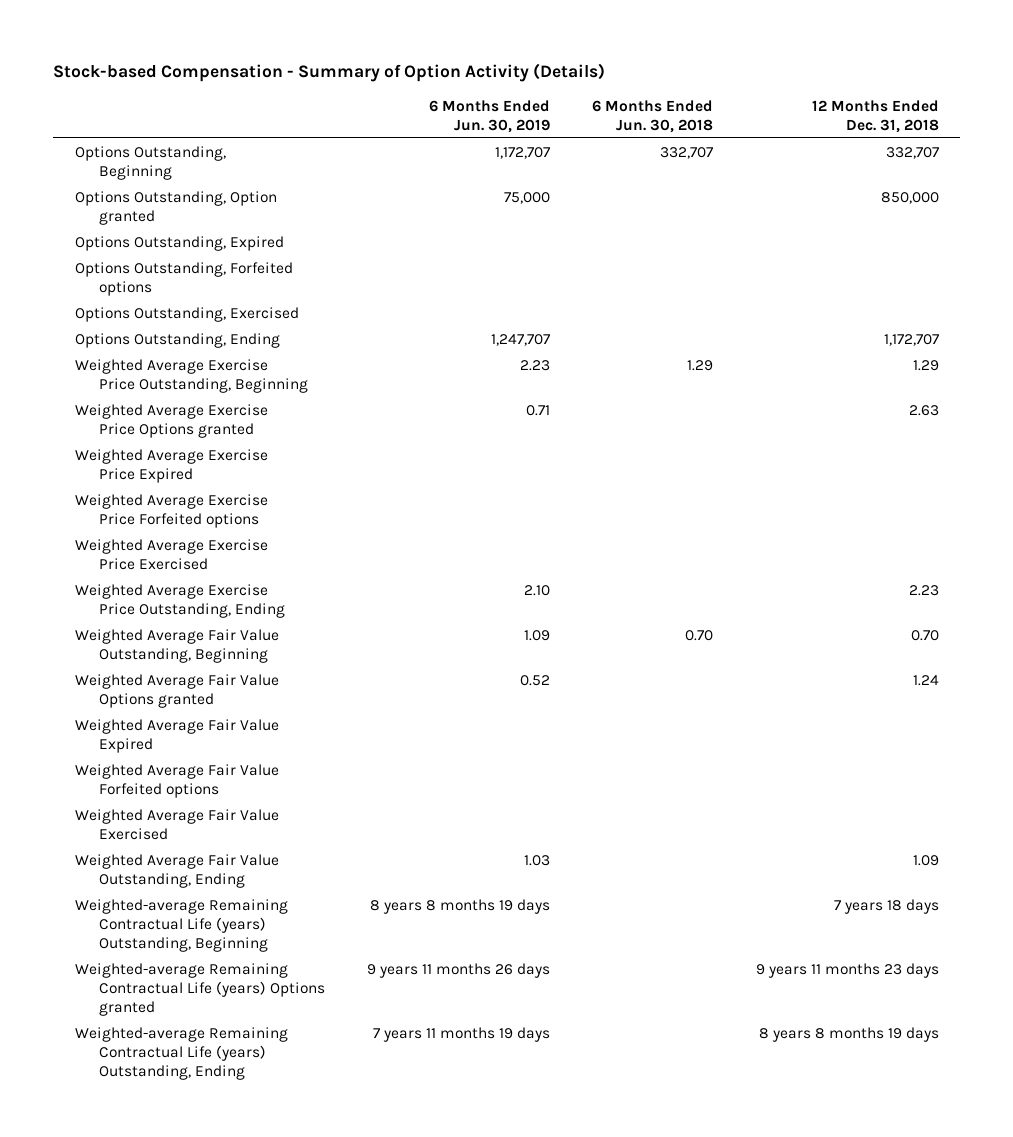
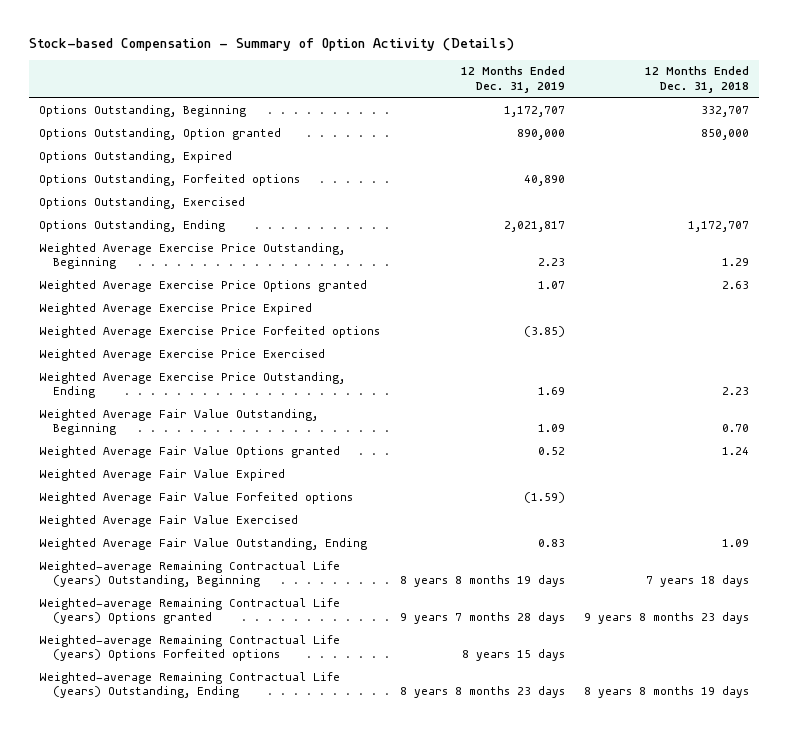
[429,99,551,133] 6 Months Ended Jun. 30, 2019 -> none
[592,99,714,133] 6 Months Ended Jun. 30, 2018 -> none
none -> [460,66,565,93] 12 Months Ended Dec. 31, 2019
[755,962,939,978] 9 years 11 months 23 days -> [584,611,750,624] 9 years 8 months 23 days
none -> [39,634,341,661] Weighted-average Remaining Contractual Life (years) Options Forfeited options

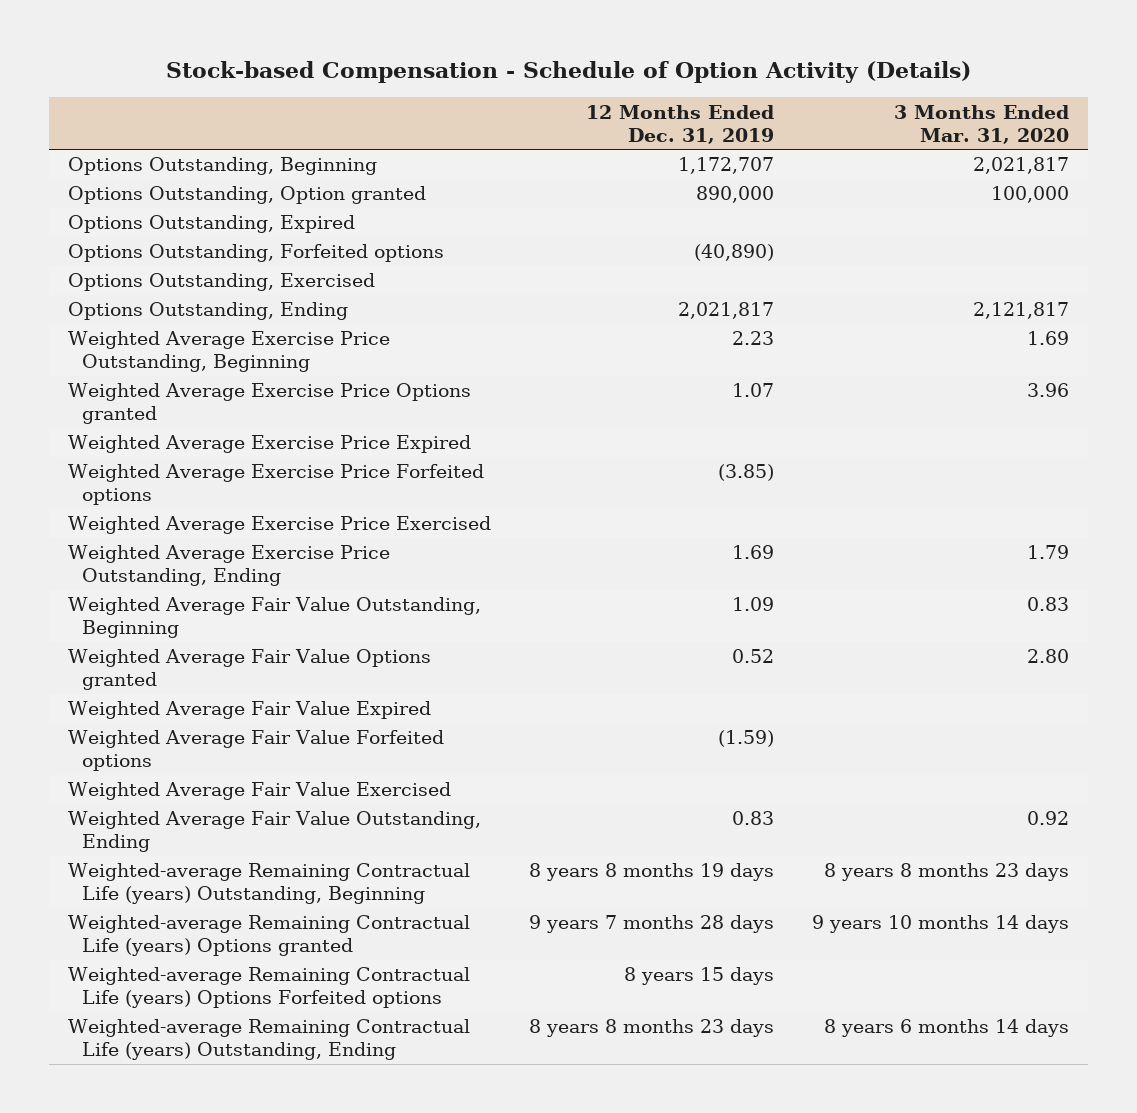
[29,37,515,51] Stock-based Compensation - Summary of Option Activity (Details) -> [166,61,972,84] Stock-based Compensation - Schedule of Option Activity (Details)
[645,66,750,93] 12 Months Ended Dec. 31, 2018 -> none
none -> [893,104,1069,144] 3 Months Ended Mar. 31, 2020
[523,174,565,186] 40,890 -> [693,244,774,262] (40,890)

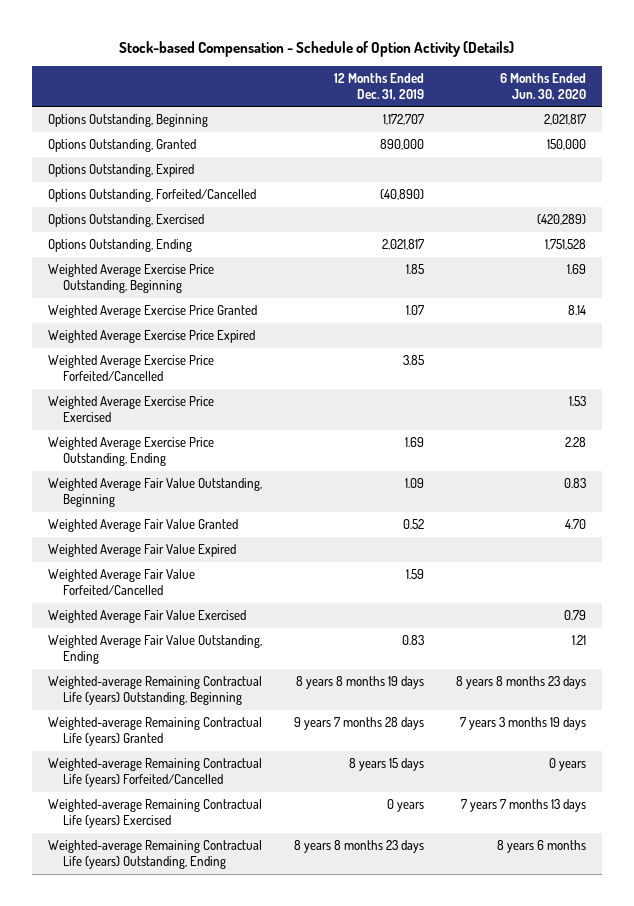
[893,104,1069,144] 3 Months Ended Mar. 31, 2020 -> none
none -> [500,73,587,100] 6 Months Ended Jun. 30, 2020
[68,186,427,205] Options Outstanding, Option granted -> [48,139,197,153] Options Outstanding, Granted
[68,244,445,263] Options Outstanding, Forfeited options -> [48,189,257,203] Options Outstanding, Forfeited/Cancelled
[731,331,774,346] 2.23 -> [406,264,425,275] 1.85
[68,383,472,425] Weighted Average Exercise Price Options granted -> [48,305,258,319] Weighted Average Exercise Price Granted
[68,464,485,506] Weighted Average Exercise Price Forfeited options -> [48,355,215,381] Weighted Average Exercise Price Forfeited/Cancelled
[717,464,774,482] (3.85) -> [403,355,425,366] 3.85
[68,649,432,691] Weighted Average Fair Value Options granted -> [48,519,239,533] Weighted Average Fair Value Granted
[68,730,445,772] Weighted Average Fair Value Forfeited options -> [48,569,196,595] Weighted Average Fair Value Forfeited/Cancelled
[717,730,774,748] (1.59) -> [406,569,425,580] 1.59
[68,915,471,957] Weighted-average Remaining Contractual Life (years) Options granted -> [48,717,263,746] Weighted-average Remaining Contractual Life (years) Granted
[68,967,471,1009] Weighted-average Remaining Contractual Life (years) Options Forfeited options -> [48,758,263,787] Weighted-average Remaining Contractual Life (years) Forfeited/Cancelled
none -> [48,799,263,828] Weighted-average Remaining Contractual Life (years) Exercised

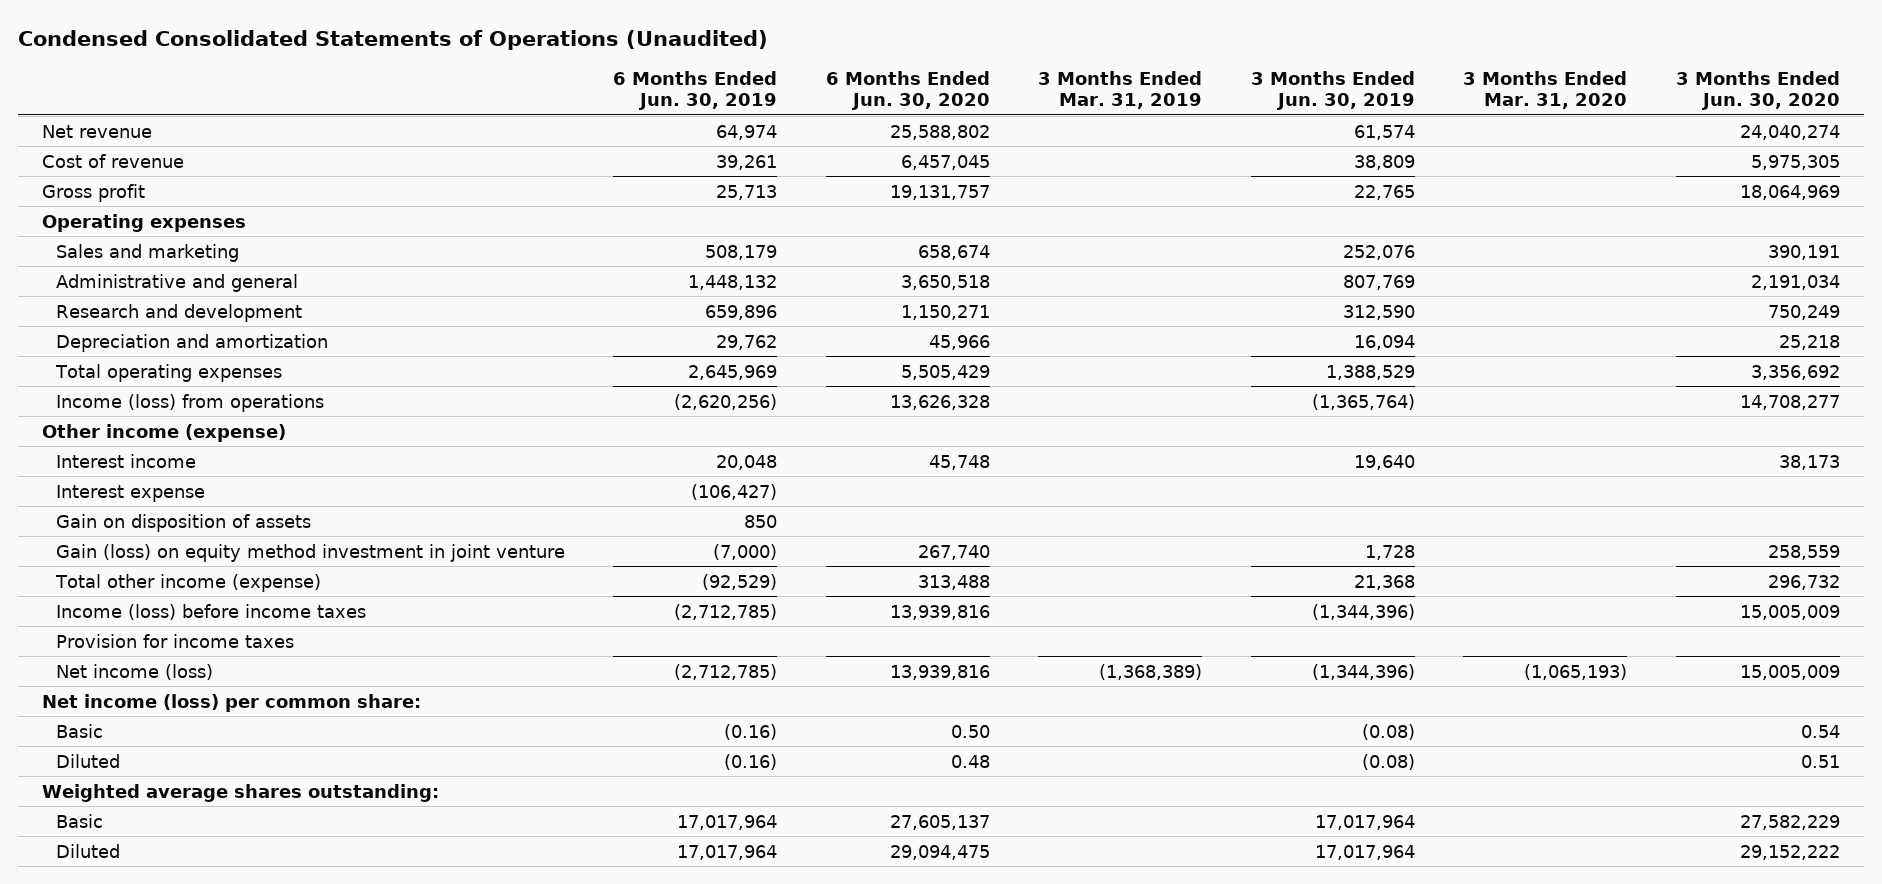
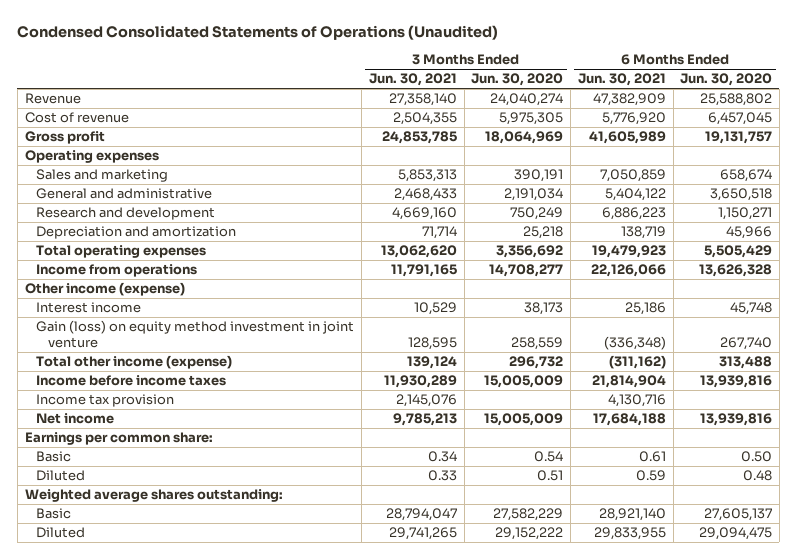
[613,71,778,111] 6 Months Ended Jun. 30, 2019 -> none
[1038,71,1203,110] 3 Months Ended Mar. 31, 2019 -> none
[1250,71,1415,111] 3 Months Ended Jun. 30, 2019 -> none
[1463,71,1628,110] 3 Months Ended Mar. 31, 2020 -> none
none -> [368,73,457,87] Jun. 30, 2021
none -> [577,73,666,87] Jun. 30, 2021
[42,124,153,138] Net revenue -> [24,93,81,105] Revenue
[55,273,298,292] Administrative and general -> [36,188,213,200] General and administrative
[55,393,324,412] Income (loss) from operations -> [36,264,198,278] Income from operations
[55,484,205,502] Interest expense -> none
[55,513,311,532] Gain on disposition of assets -> none
[55,603,366,620] Income (loss) before income taxes -> [36,375,227,387] Income before income taxes
[55,633,294,648] Provision for income taxes -> [36,394,175,408] Income tax provision
[55,663,213,680] Net income (loss) -> [36,413,115,425] Net income
[42,693,422,712] Net income (loss) per common share: -> [24,432,213,446] Earnings per common share:

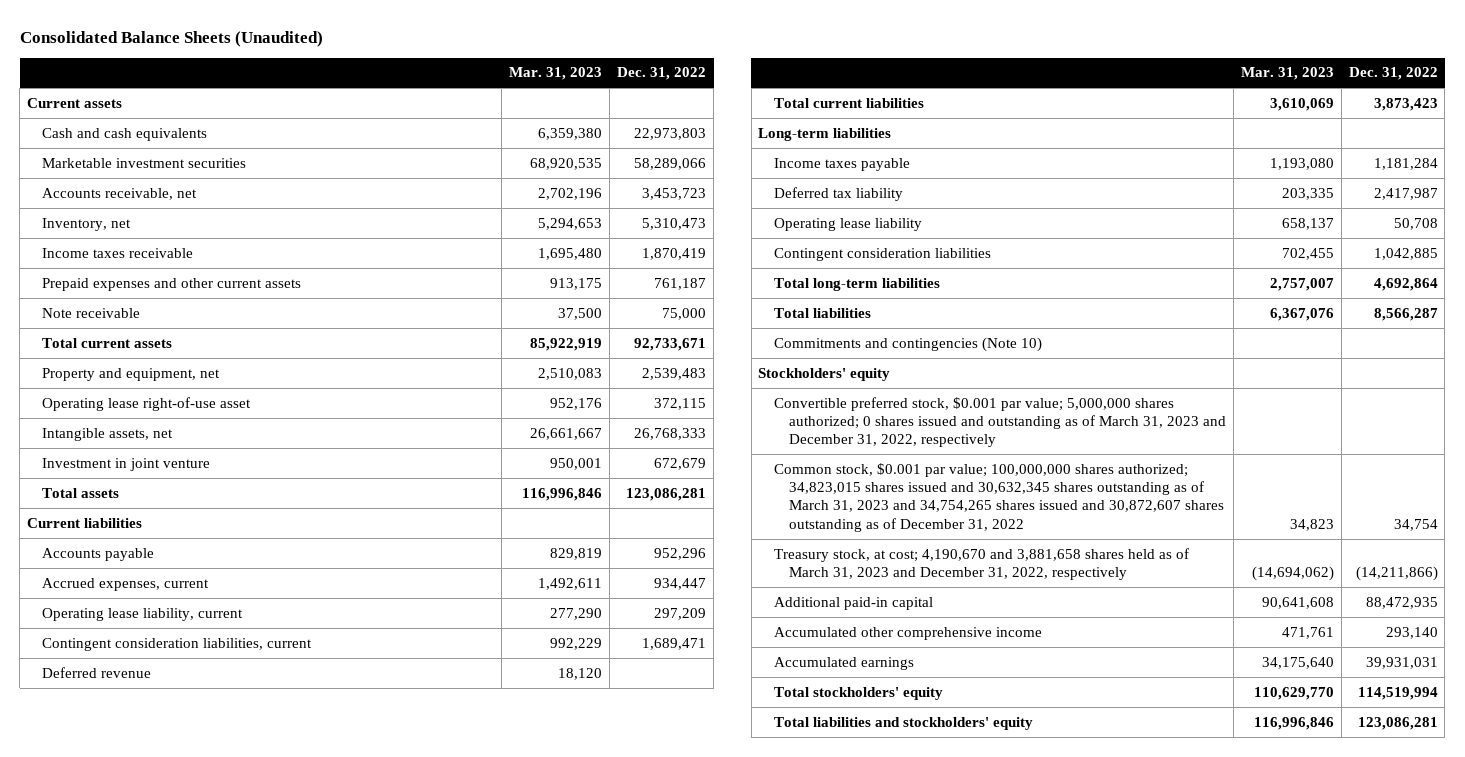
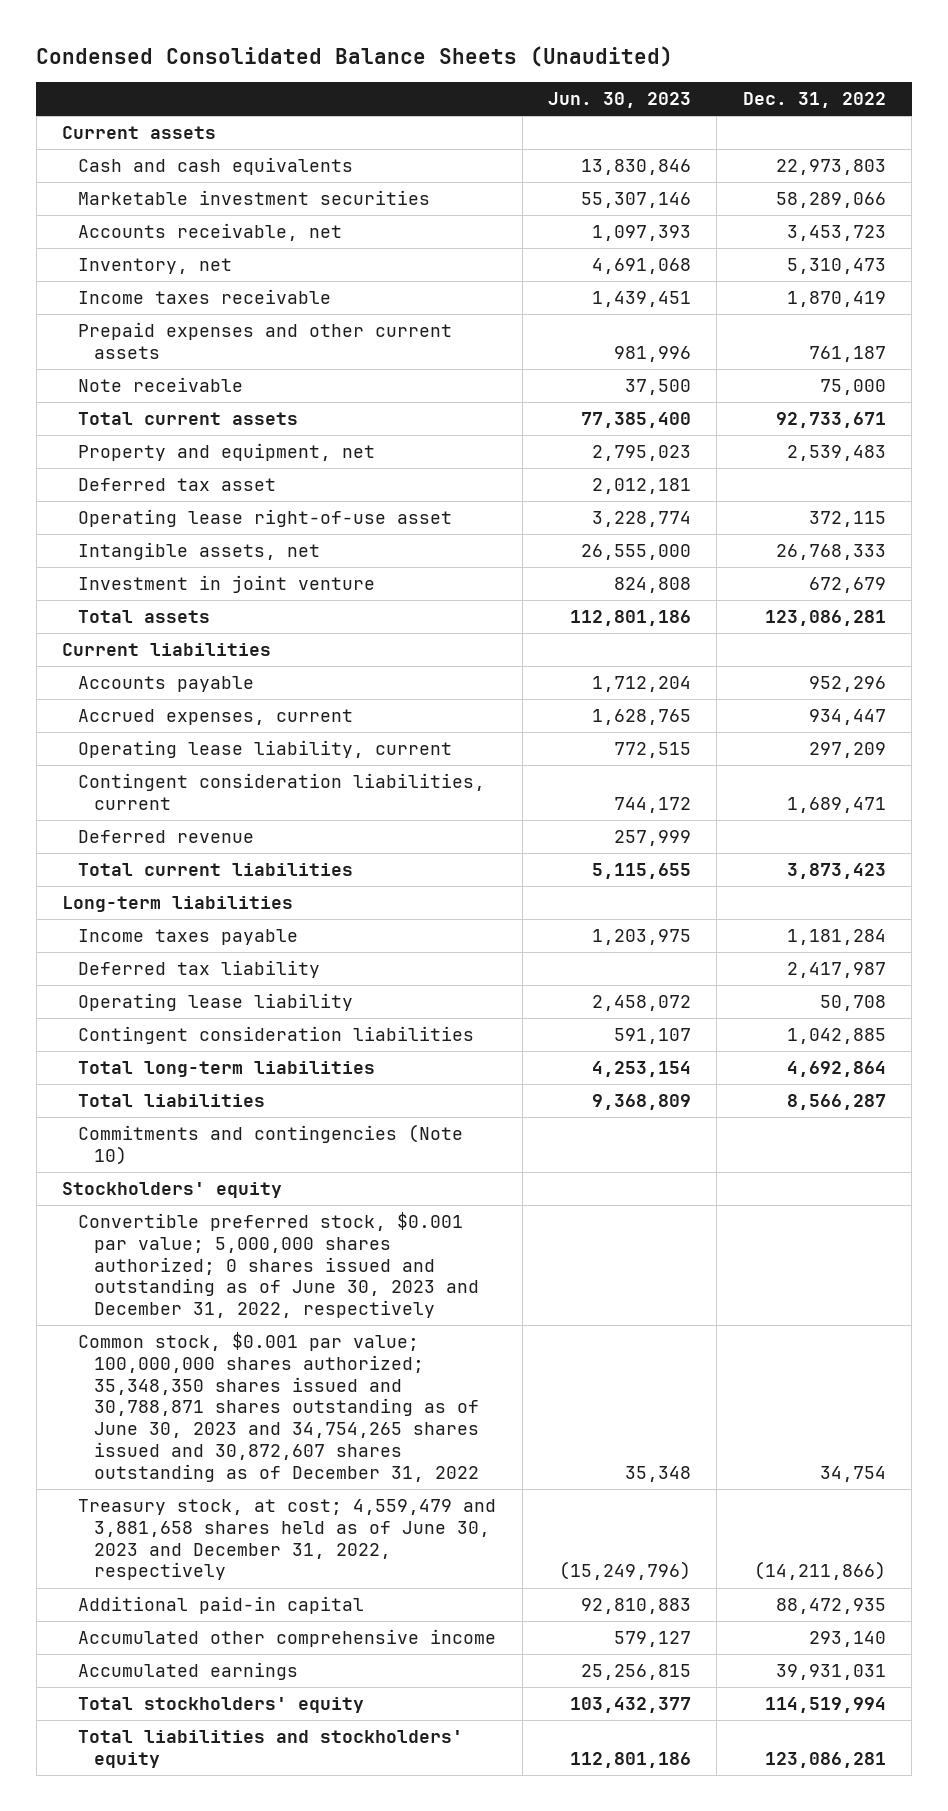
[19,30,323,47] Consolidated Balance Sheets (Unaudited) -> [36,45,674,67] Condensed Consolidated Balance Sheets (Unaudited)
[509,67,603,81] Mar. 31, 2023 -> none
none -> [547,91,691,108] Jun. 30, 2023
none -> [78,478,277,492] Deferred tax asset
[773,396,1226,448] Convertible preferred stock, $0.001 par value; 5,000,000 shares authorized; 0 shares issued and outstanding as of March 31, 2023 and December 31, 2022, respectively -> [78,1212,480,1319] Convertible preferred stock, $0.001 par value; 5,000,000 shares authorized; 0 shares issued and outstanding as of June 30, 2023 and December 31, 2022, respectively
[773,462,1224,532] Common stock, $0.001 par value; 100,000,000 shares authorized; 34,823,015 shares issued and 30,632,345 shares outstanding as of March 31, 2023 and 34,754,265 shares issued and 30,872,607 shares outstanding as of December 31, 2022 -> [78,1332,480,1482] Common stock, $0.001 par value; 100,000,000 shares authorized; 35,348,350 shares issued and 30,788,871 shares outstanding as of June 30, 2023 and 34,754,265 shares issued and 30,872,607 shares outstanding as of December 31, 2022
[773,547,1189,581] Treasury stock, at cost; 4,190,670 and 3,881,658 shares held as of March 31, 2023 and December 31, 2022, respectively -> [78,1499,497,1581] Treasury stock, at cost; 4,559,479 and 3,881,658 shares held as of June 30, 2023 and December 31, 2022, respectively

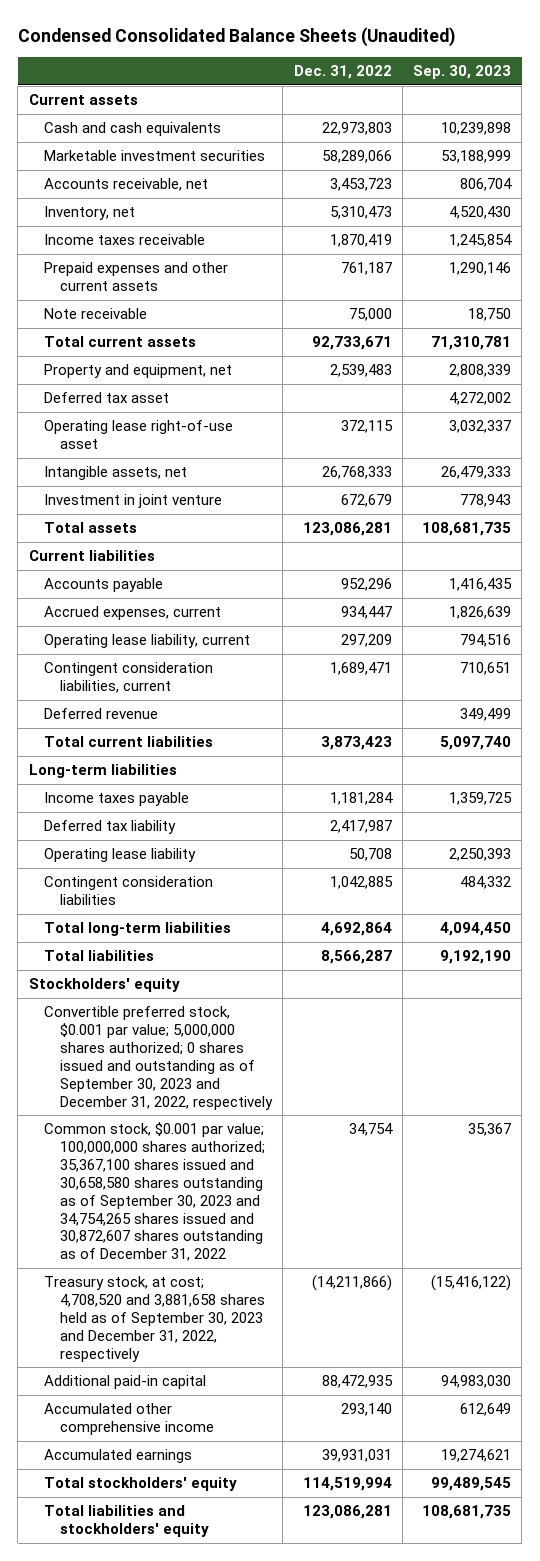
[547,91,691,108] Jun. 30, 2023 -> none
none -> [412,65,511,80] Sep. 30, 2023
[78,1124,464,1165] Commitments and contingencies (Note 10) -> none
[78,1212,480,1319] Convertible preferred stock, $0.001 par value; 5,000,000 shares authorized; 0 shares issued and outstanding as of June 30, 2023 and December 31, 2022, respectively -> [44,1006,274,1110] Convertible preferred stock, $0.001 par value; 5,000,000 shares authorized; 0 shares issued and outstanding as of September 30, 2023 and December 31, 2022, respectively
[78,1332,480,1482] Common stock, $0.001 par value; 100,000,000 shares authorized; 35,348,350 shares issued and 30,788,871 shares outstanding as of June 30, 2023 and 34,754,265 shares issued and 30,872,607 shares outstanding as of December 31, 2022 -> [44,1122,266,1262] Common stock, $0.001 par value; 100,000,000 shares authorized; 35,367,100 shares issued and 30,658,580 shares outstanding as of September 30, 2023 and 34,754,265 shares issued and 30,872,607 shares outstanding as of December 31, 2022
[78,1499,497,1581] Treasury stock, at cost; 4,559,479 and 3,881,658 shares held as of June 30, 2023 and December 31, 2022, respectively -> [44,1276,266,1362] Treasury stock, at cost; 4,708,520 and 3,881,658 shares held as of September 30, 2023 and December 31, 2022, respectively

